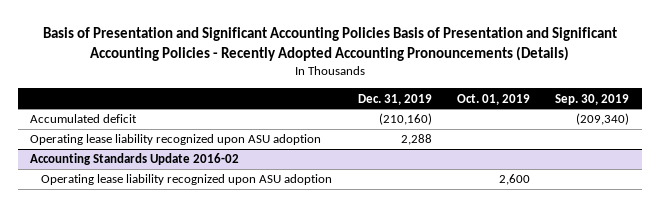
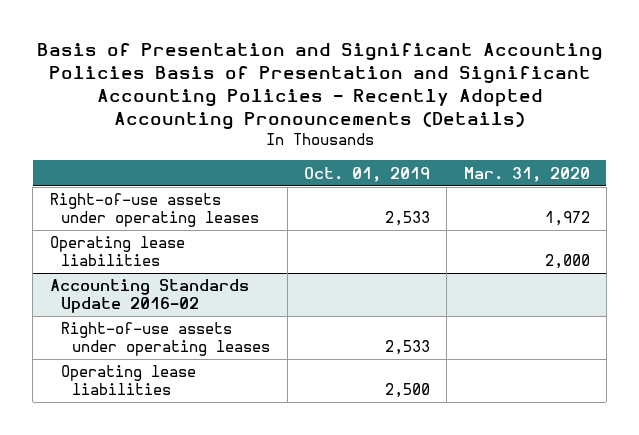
[357,93,432,105] Dec. 31, 2019 -> none
[555,93,630,105] Sep. 30, 2019 -> none
none -> [463,166,590,182] Mar. 31, 2020
[30,114,138,124] Accumulated deficit -> none
none -> [49,193,260,228] Right-of-use assets under operating leases
[30,134,322,146] Operating lease liability recognized upon ASU adoption -> [49,236,185,267] Operating lease liabilities
none -> [61,322,271,357] Right-of-use assets under operating leases
[41,174,333,186] Operating lease liability recognized upon ASU adoption -> [61,365,197,396] Operating lease liabilities
[498,174,530,186] 2,600 -> [384,383,430,399] 2,500

